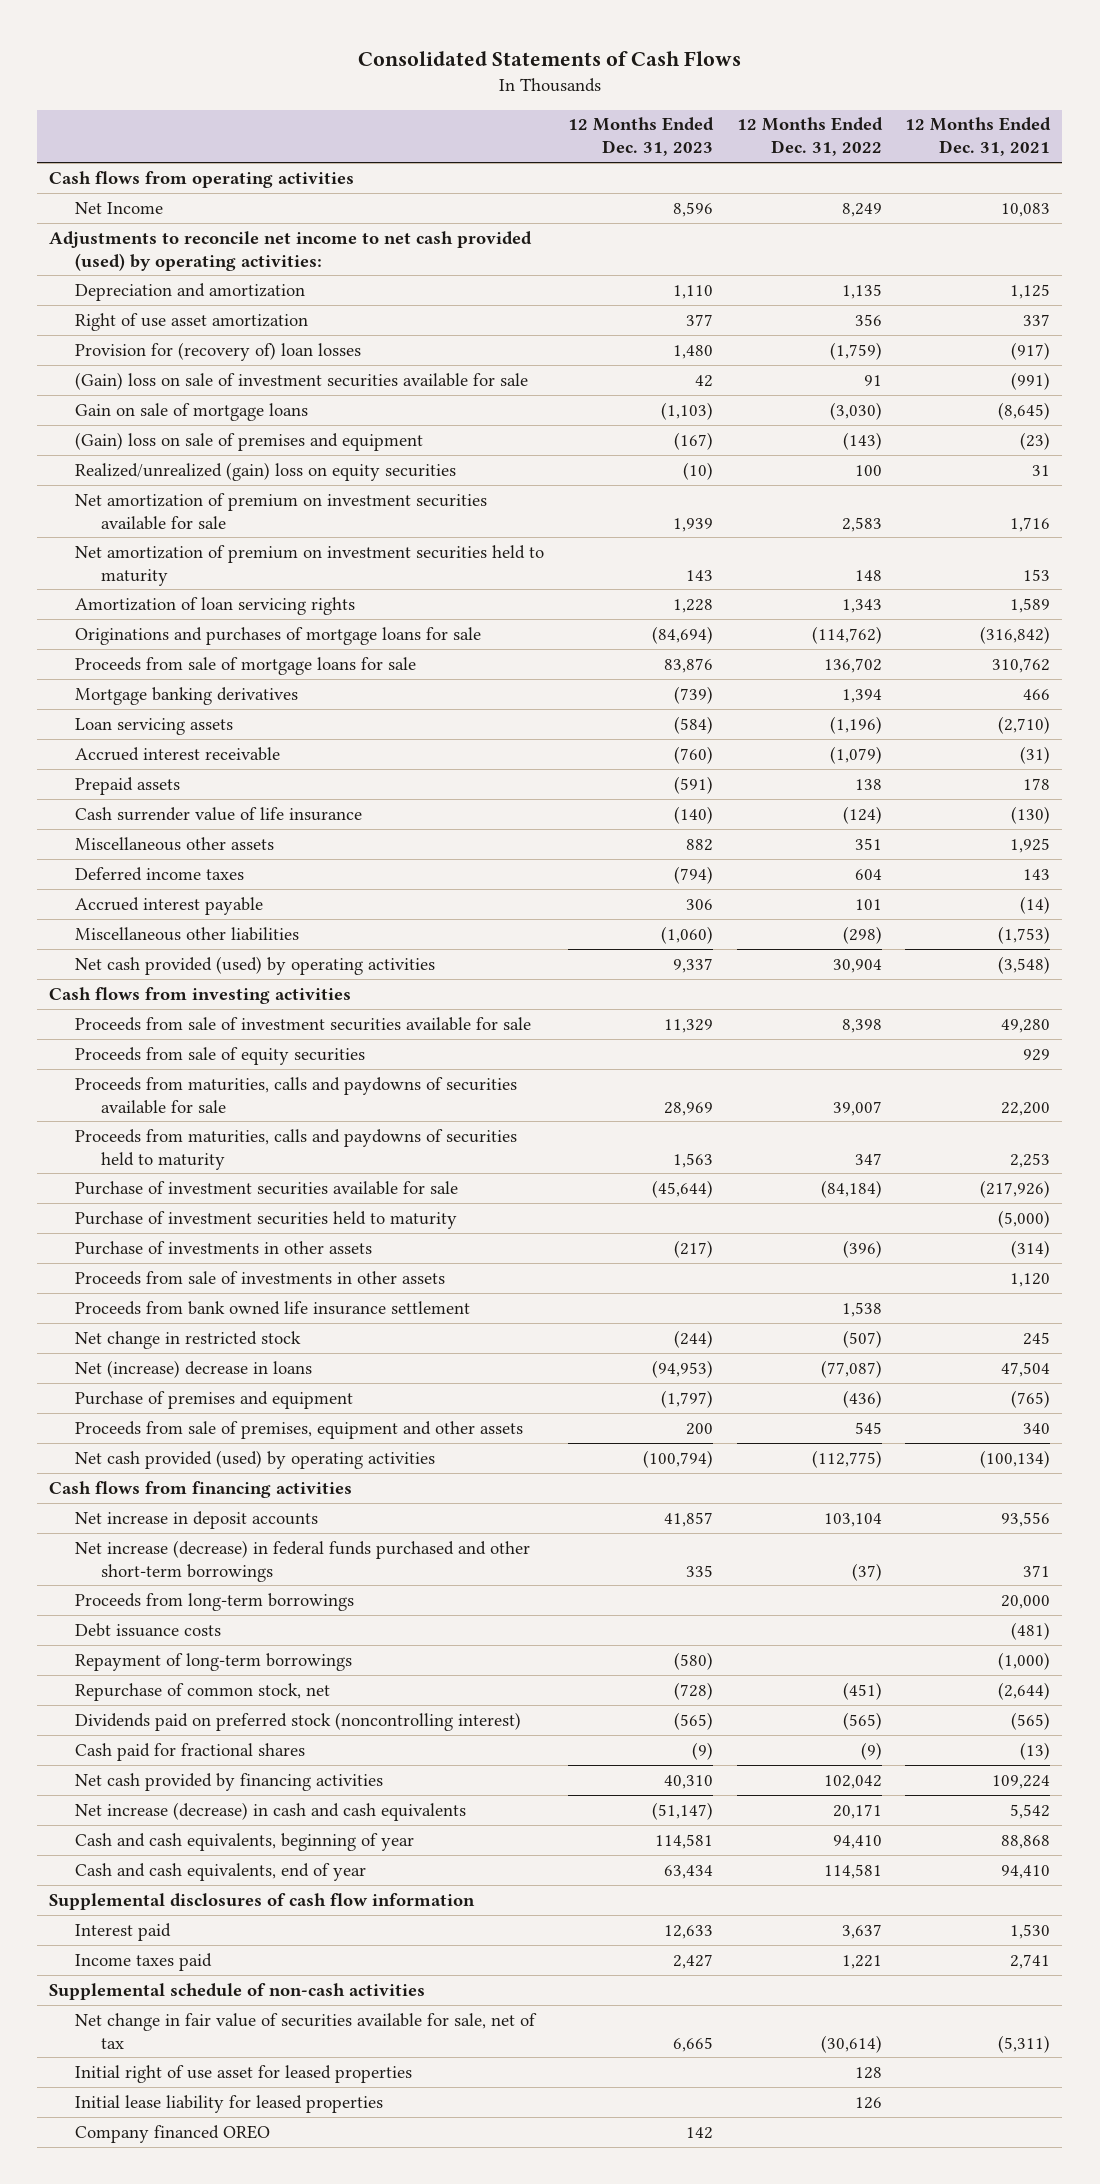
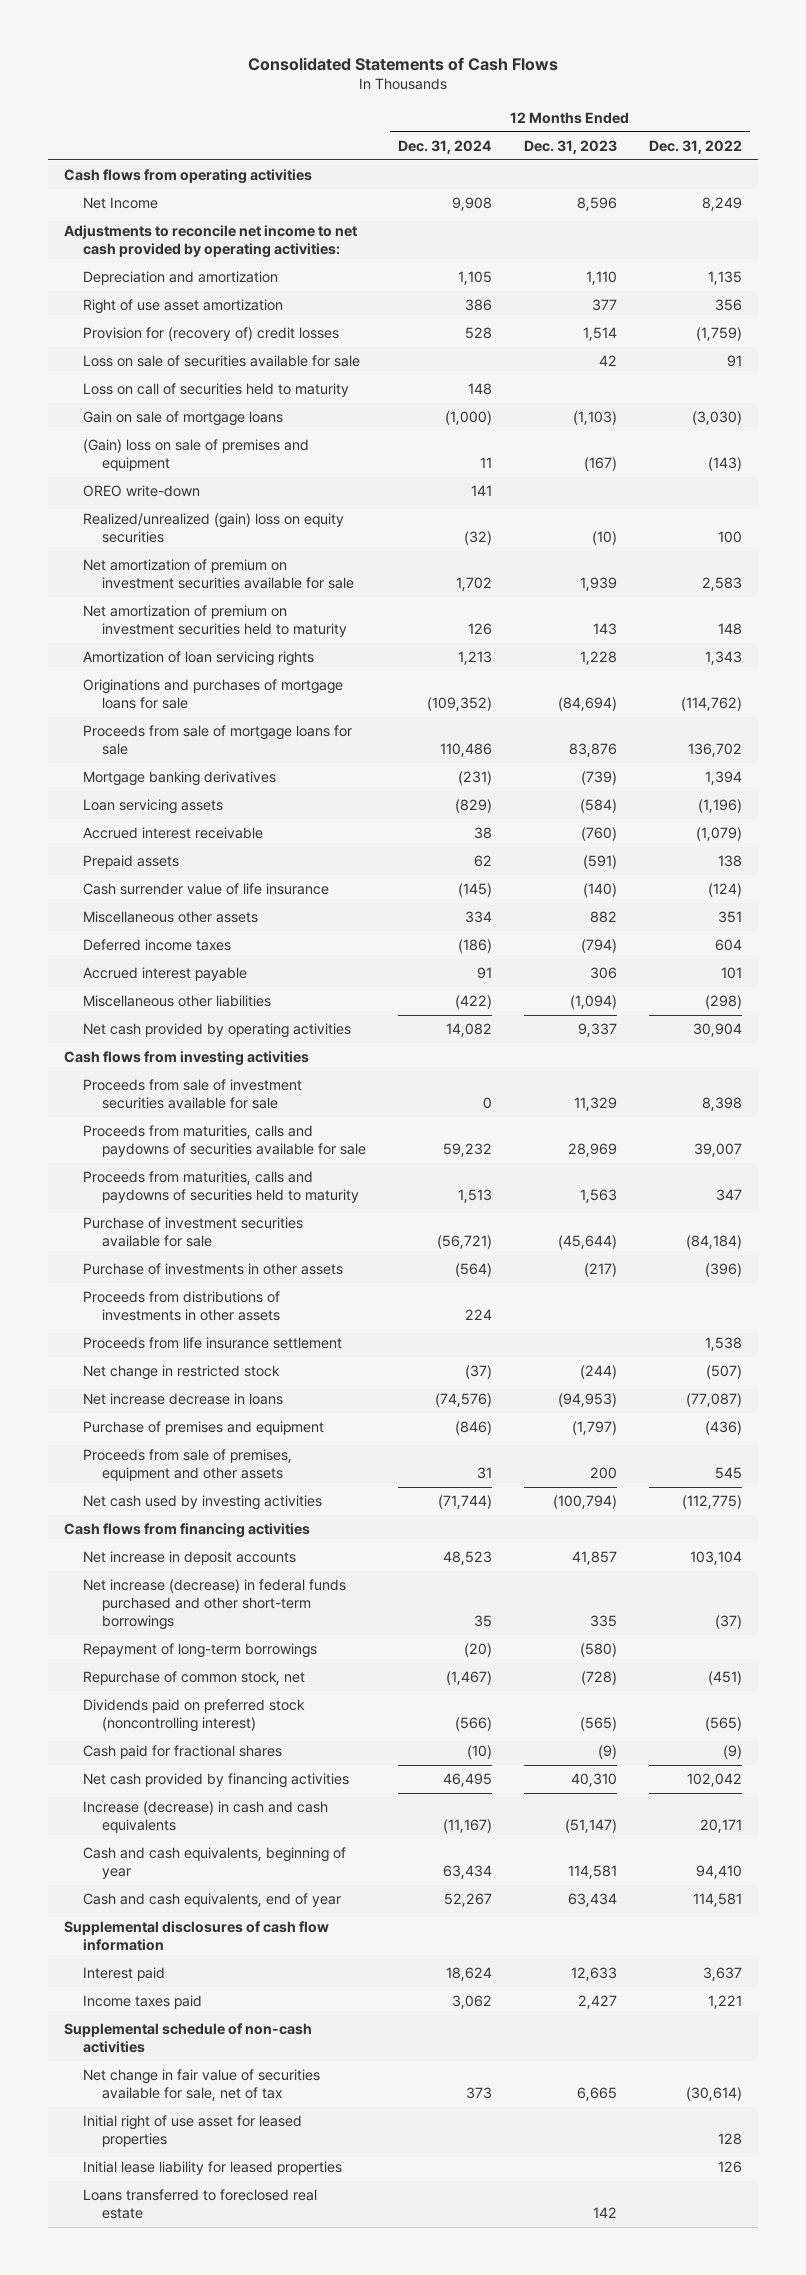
[905,117,1052,157] 12 Months Ended Dec. 31, 2021 -> none
none -> [397,139,492,154] Dec. 31, 2024
[49,230,533,271] Adjustments to reconcile net income to net cash provided (used) by operating activities: -> [64,225,358,259] Adjustments to reconcile net income to net cash provided by operating activities:
[75,341,362,361] Provision for (recovery of) loan losses -> [82,327,339,342] Provision for (recovery of) credit losses
[672,344,713,359] 1,480 -> [583,327,618,342] 1,514
[75,371,529,390] (Gain) loss on sale of investment securities available for sale -> [82,355,360,368] Loss on sale of securities available for sale
none -> [82,383,349,398] Loss on call of securities held to maturity
none -> [82,485,200,498] OREO write-down
[660,925,713,944] (1,060) -> [570,995,618,1010] (1,094)
[75,955,436,975] Net cash provided (used) by operating activities -> [82,1023,351,1039] Net cash provided by operating activities
[75,1046,366,1065] Proceeds from sale of equity securities -> none
[75,1210,458,1229] Purchase of investment securities held to maturity -> none
[75,1270,446,1285] Proceeds from sale of investments in other assets -> [82,1291,280,1322] Proceeds from distributions of investments in other assets
[75,1300,471,1315] Proceeds from bank owned life insurance settlement -> [82,1337,342,1350] Proceeds from life insurance settlement
[75,1359,313,1378] Net (increase) decrease in loans -> [82,1393,283,1406] Net increase decrease in loans
[75,1449,436,1469] Net cash provided (used) by operating activities -> [82,1495,322,1511] Net cash used by investing activities
[75,1592,355,1611] Proceeds from long-term borrowings -> none
[75,1622,222,1637] Debt issuance costs -> none
[75,1801,467,1821] Net increase (decrease) in cash and cash equivalents -> [82,1801,328,1834] Increase (decrease) in cash and cash equivalents
[75,2124,271,2143] Company financed OREO -> [82,2189,317,2220] Loans transferred to foreclosed real estate

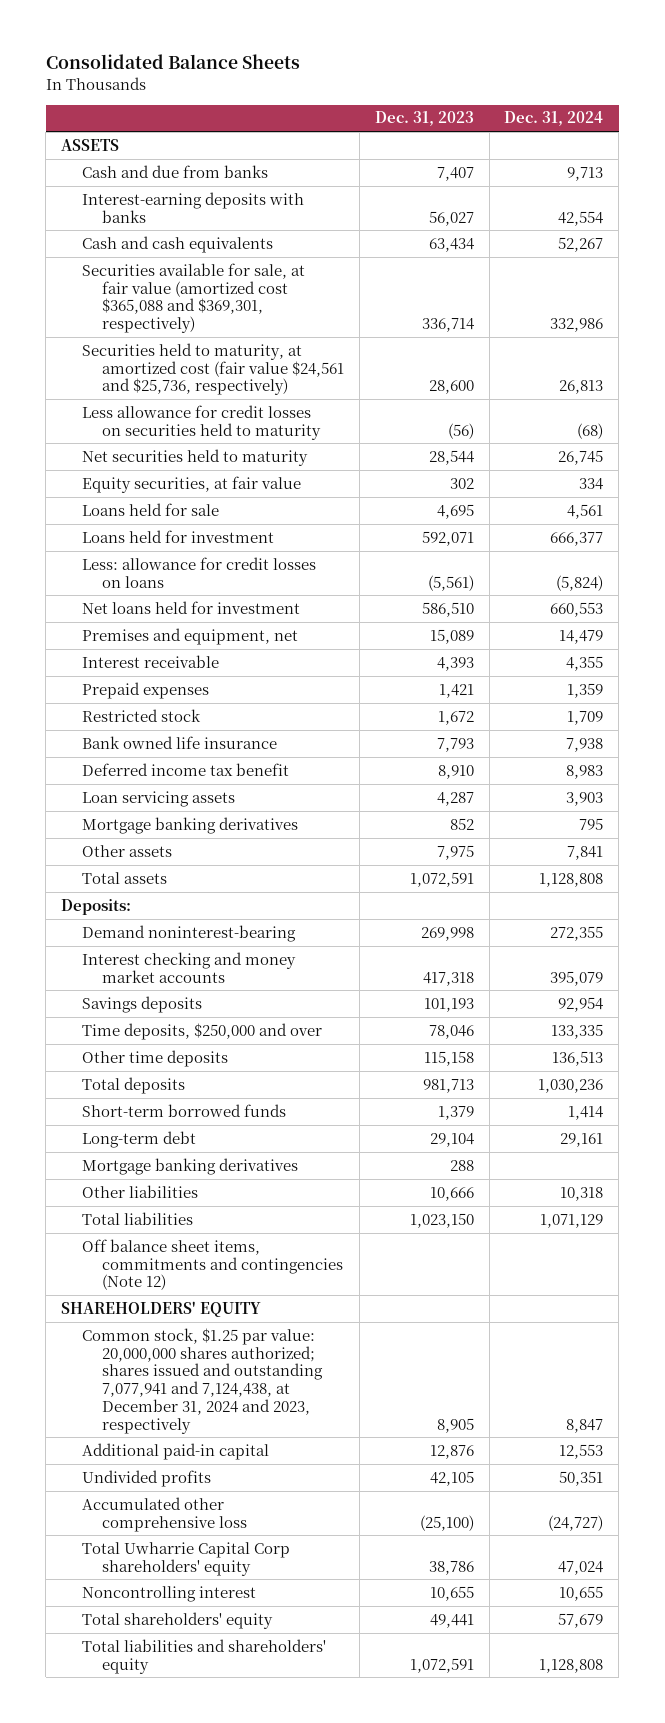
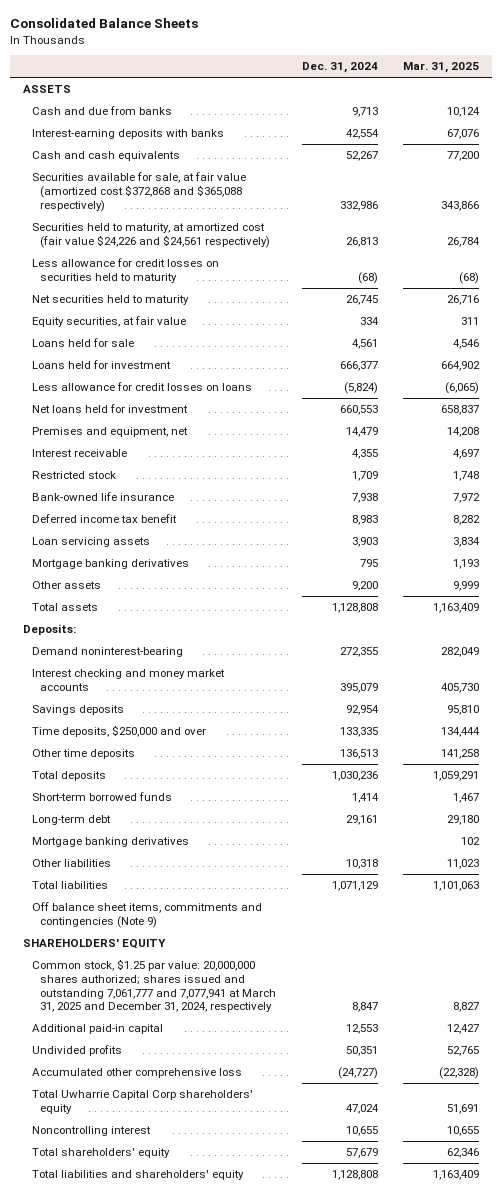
[374,111,474,127] Dec. 31, 2023 -> none
none -> [403,62,480,74] Mar. 31, 2025
[81,262,305,334] Securities available for sale, at fair value (amortized cost $365,088 and $369,301, respectively) -> [31,172,246,212] Securities available for sale, at fair value (amortized cost $372,868 and $365,088 respectively)
[81,342,345,396] Securities held to maturity, at amortized cost (fair value $24,561 and $25,736, respectively) -> [31,223,271,248] Securities held to maturity, at amortized cost (fair value $24,226 and $24,561 respectively)
[81,556,316,588] Less: allowance for credit losses on loans -> [31,382,252,392] Less allowance for credit losses on loans
[81,681,209,699] Prepaid expenses -> none
[81,735,277,749] Bank owned life insurance -> [31,492,174,502] Bank-owned life insurance
[567,845,604,860] 7,841 -> [351,581,378,592] 9,200
[81,1238,344,1291] Off balance sheet items, commitments and contingencies (Note 12) -> [31,902,262,928] Off balance sheet items, commitments and contingencies (Note 9)
[81,1327,324,1434] Common stock, $1.25 par value: 20,000,000 shares authorized; shares issued and outstanding 7,077,941 and 7,124,438, at December 31, 2024 and 2023, respectively -> [31,959,277,1013] Common stock, $1.25 par value: 20,000,000 shares authorized; shares issued and outstanding 7,061,777 and 7,077,941 at March 31, 2025 and December 31, 2024, respectively

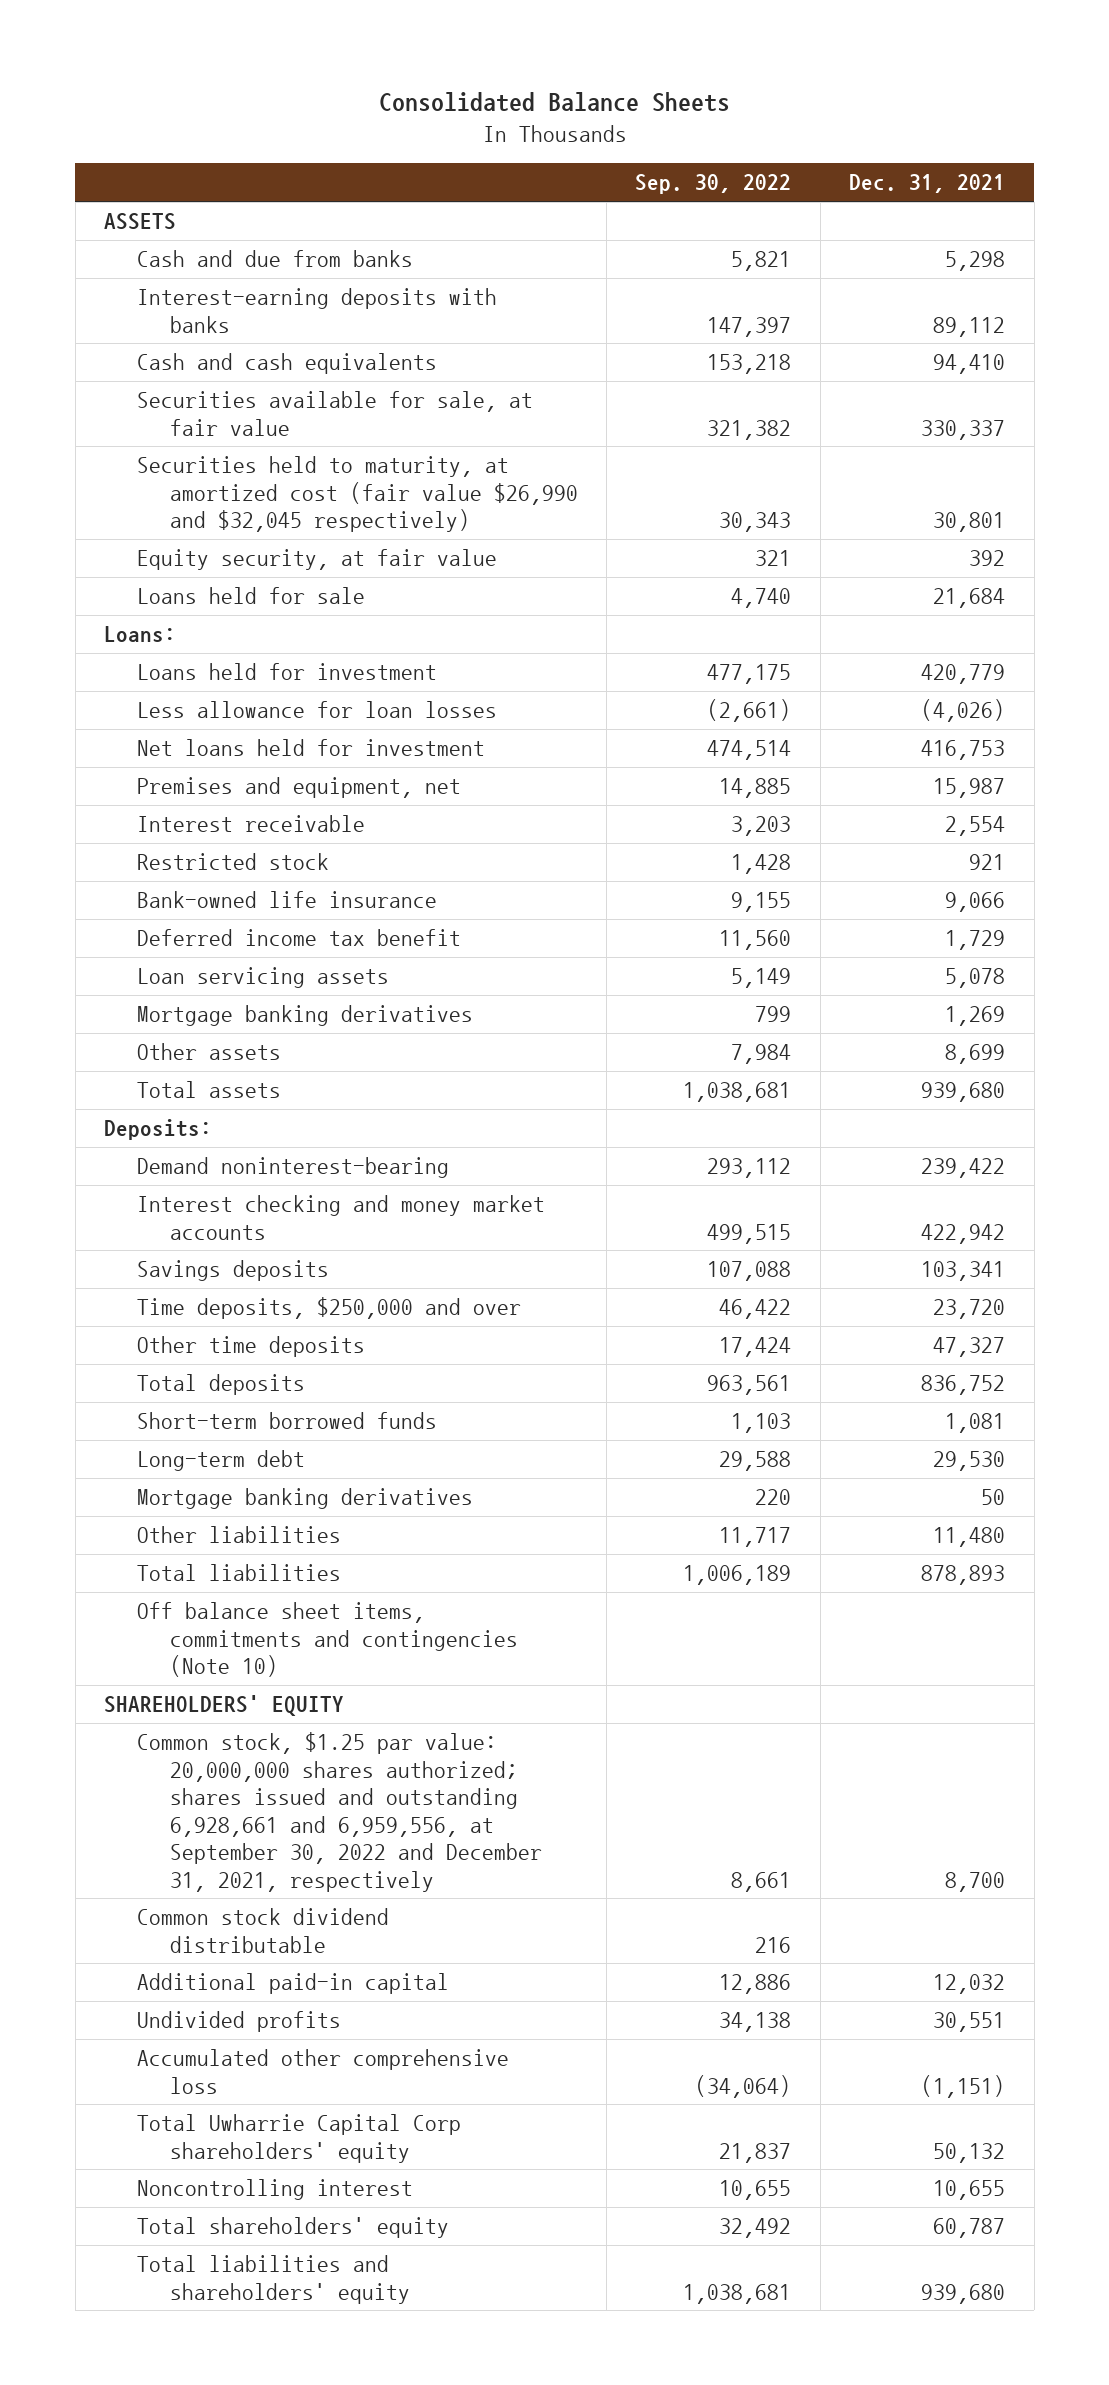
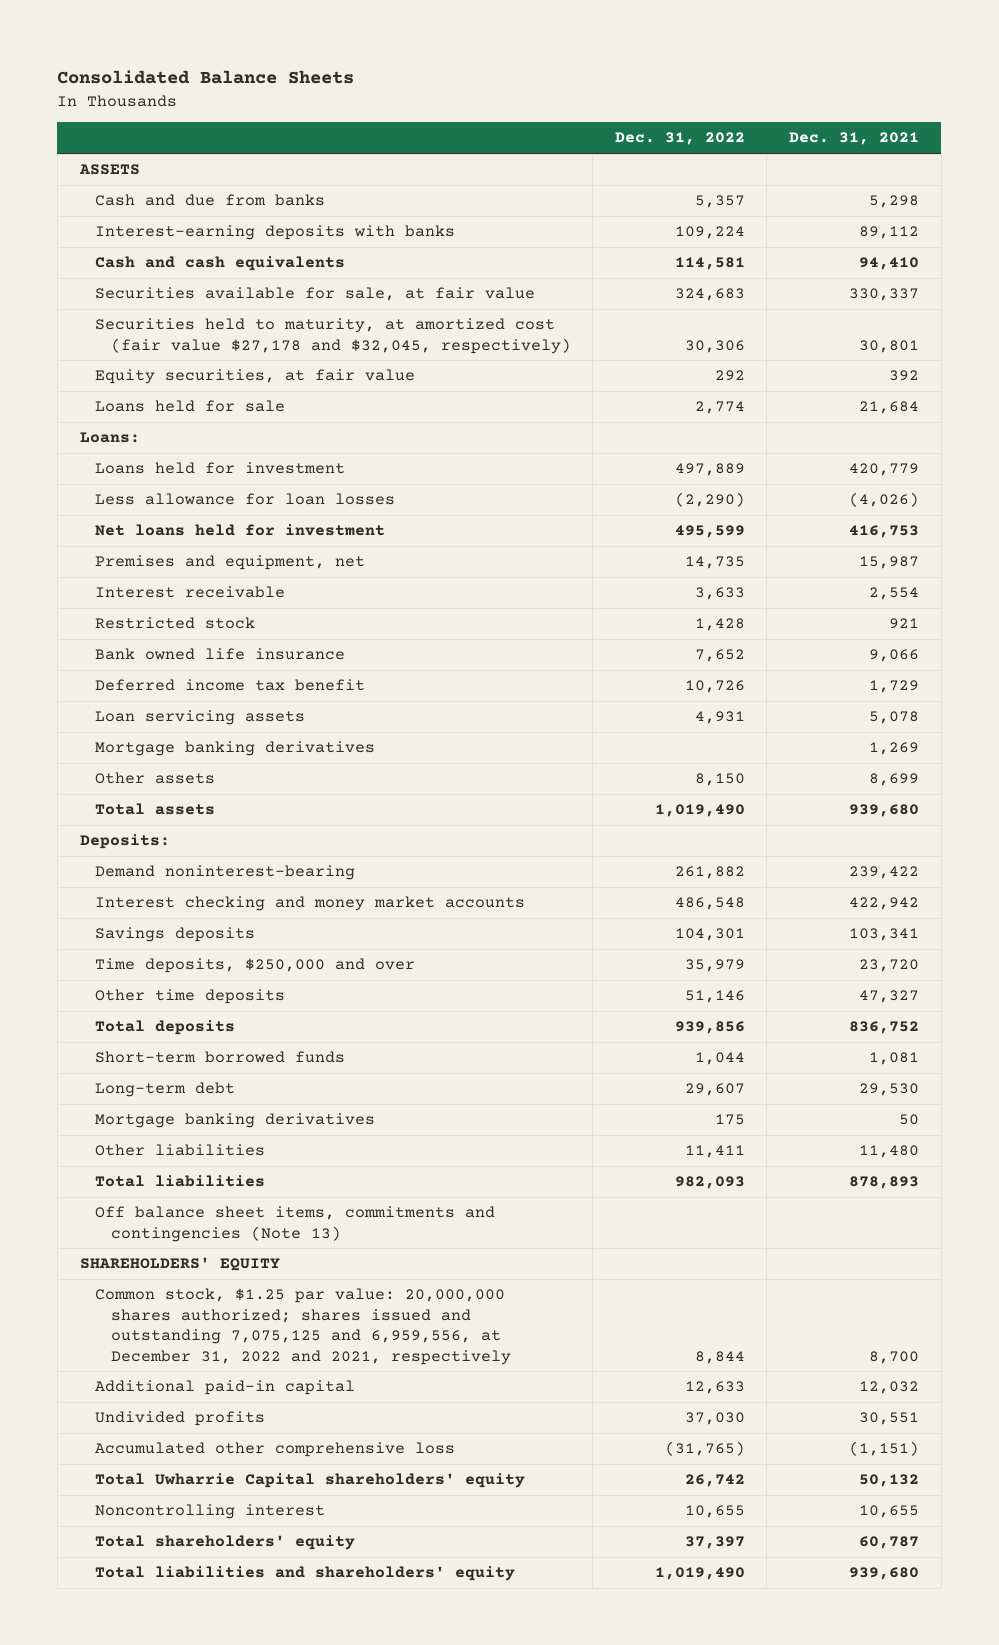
[635,174,792,195] Sep. 30, 2022 -> none
none -> [614,132,745,146] Dec. 31, 2022
[136,456,578,533] Securities held to maturity, at amortized cost (fair value $26,990 and $32,045 respectively) -> [95,318,571,354] Securities held to maturity, at amortized cost (fair value $27,178 and $32,045, respectively)
[136,549,497,571] Equity security, at fair value -> [95,369,416,385] Equity securities, at fair value
[136,891,437,909] Bank-owned life insurance -> [95,648,346,661] Bank owned life insurance
[136,1602,518,1678] Off balance sheet items, commitments and contingencies (Note 10) -> [95,1206,496,1242] Off balance sheet items, commitments and contingencies (Note 13)
[136,1908,389,1953] Common stock dividend distributable -> none
[136,1732,542,1892] Common stock, $1.25 par value: 20,000,000 shares authorized; shares issued and outstanding 6,928,661 and 6,959,556, at September 30, 2022 and December 31, 2021, respectively -> [95,1288,511,1365] Common stock, $1.25 par value: 20,000,000 shares authorized; shares issued and outstanding 7,075,125 and 6,959,556, at December 31, 2022 and 2021, respectively
[136,2114,461,2163] Total Uwharrie Capital Corp shareholders' equity -> [95,1473,526,1489] Total Uwharrie Capital shareholders' equity

